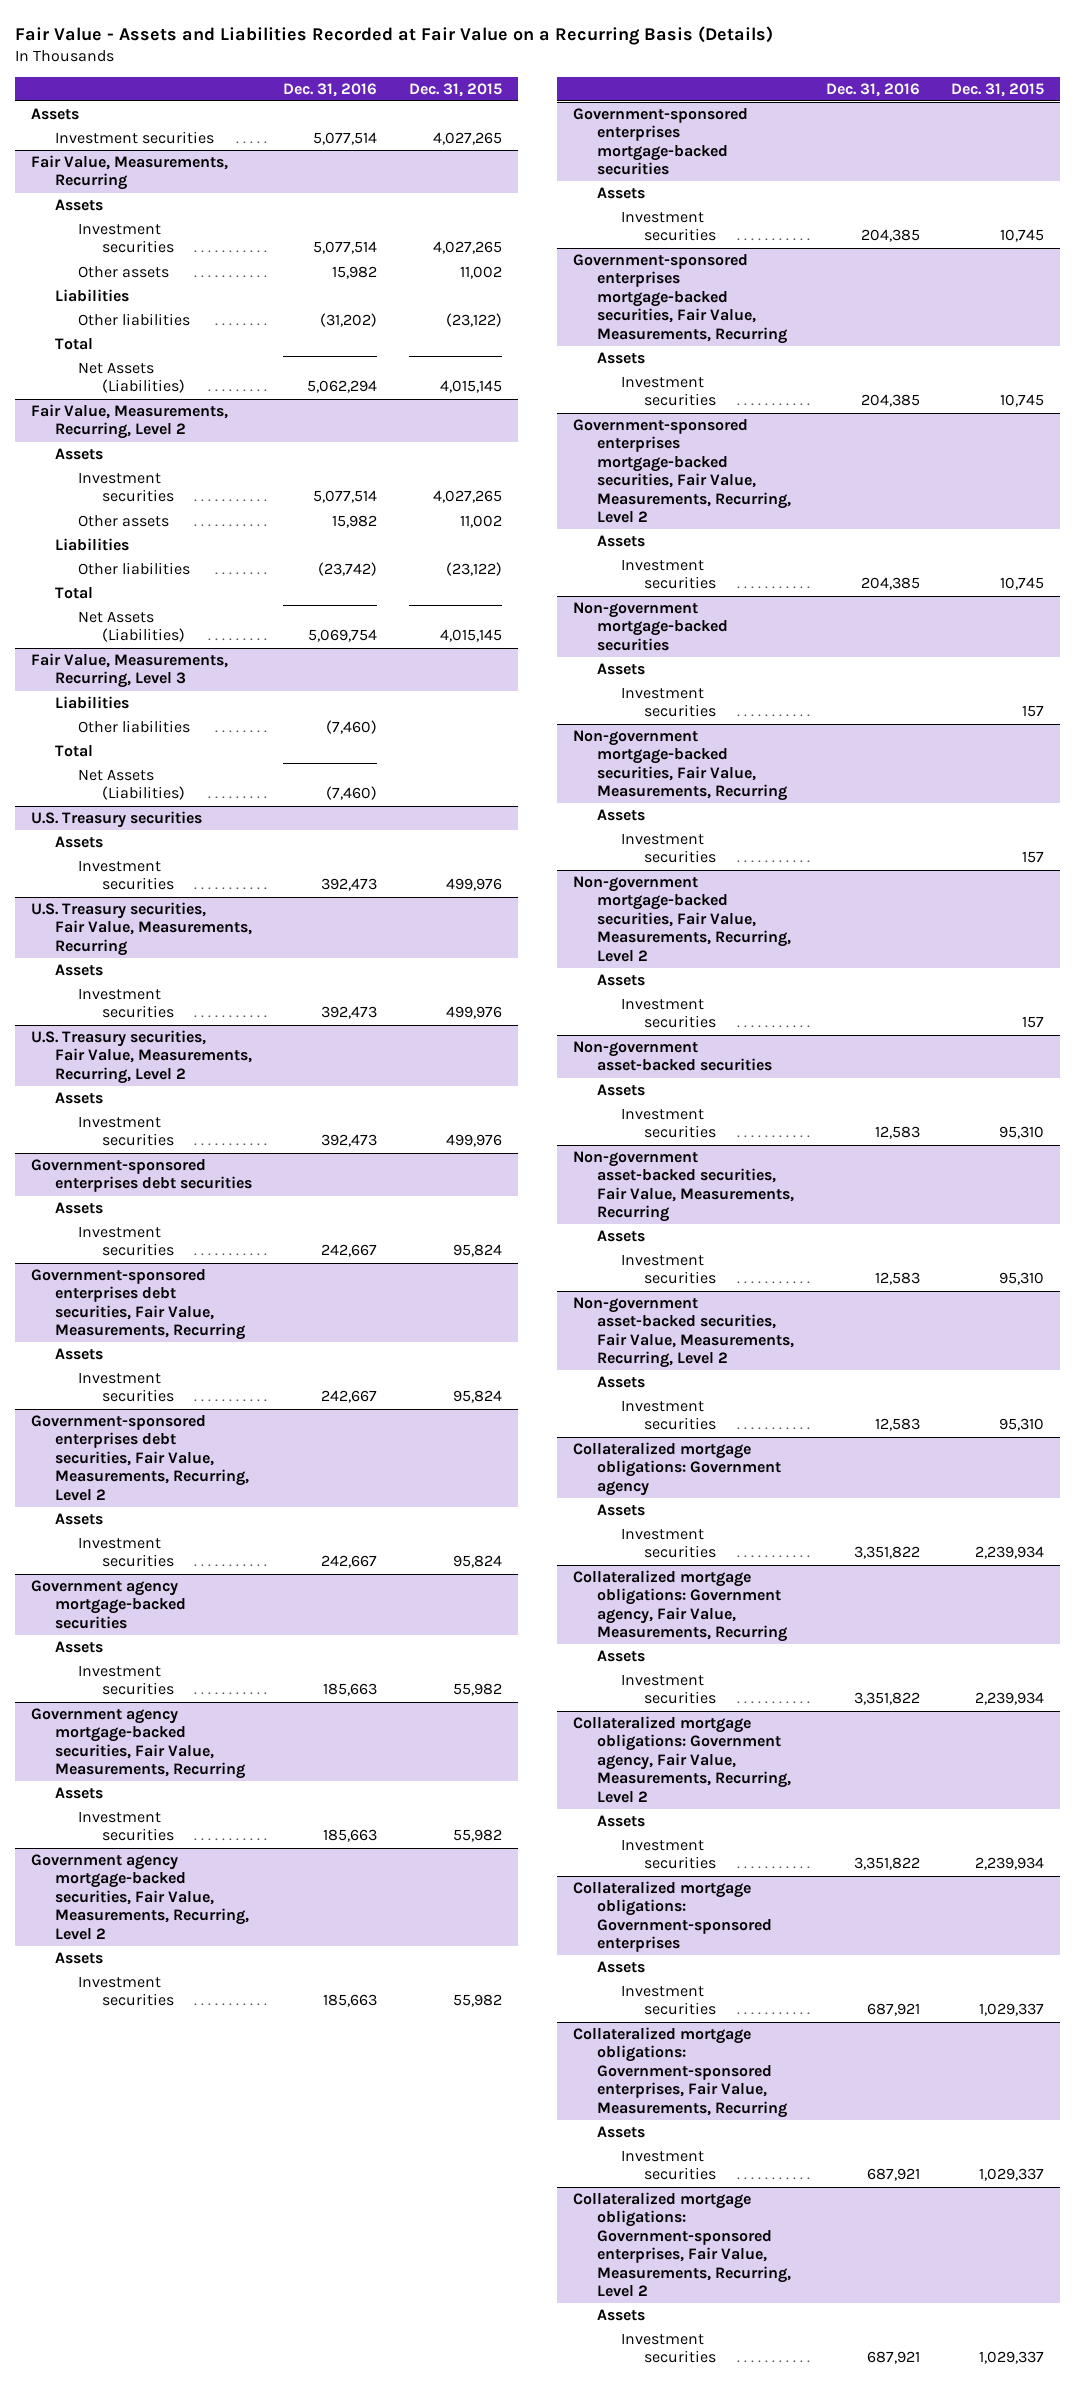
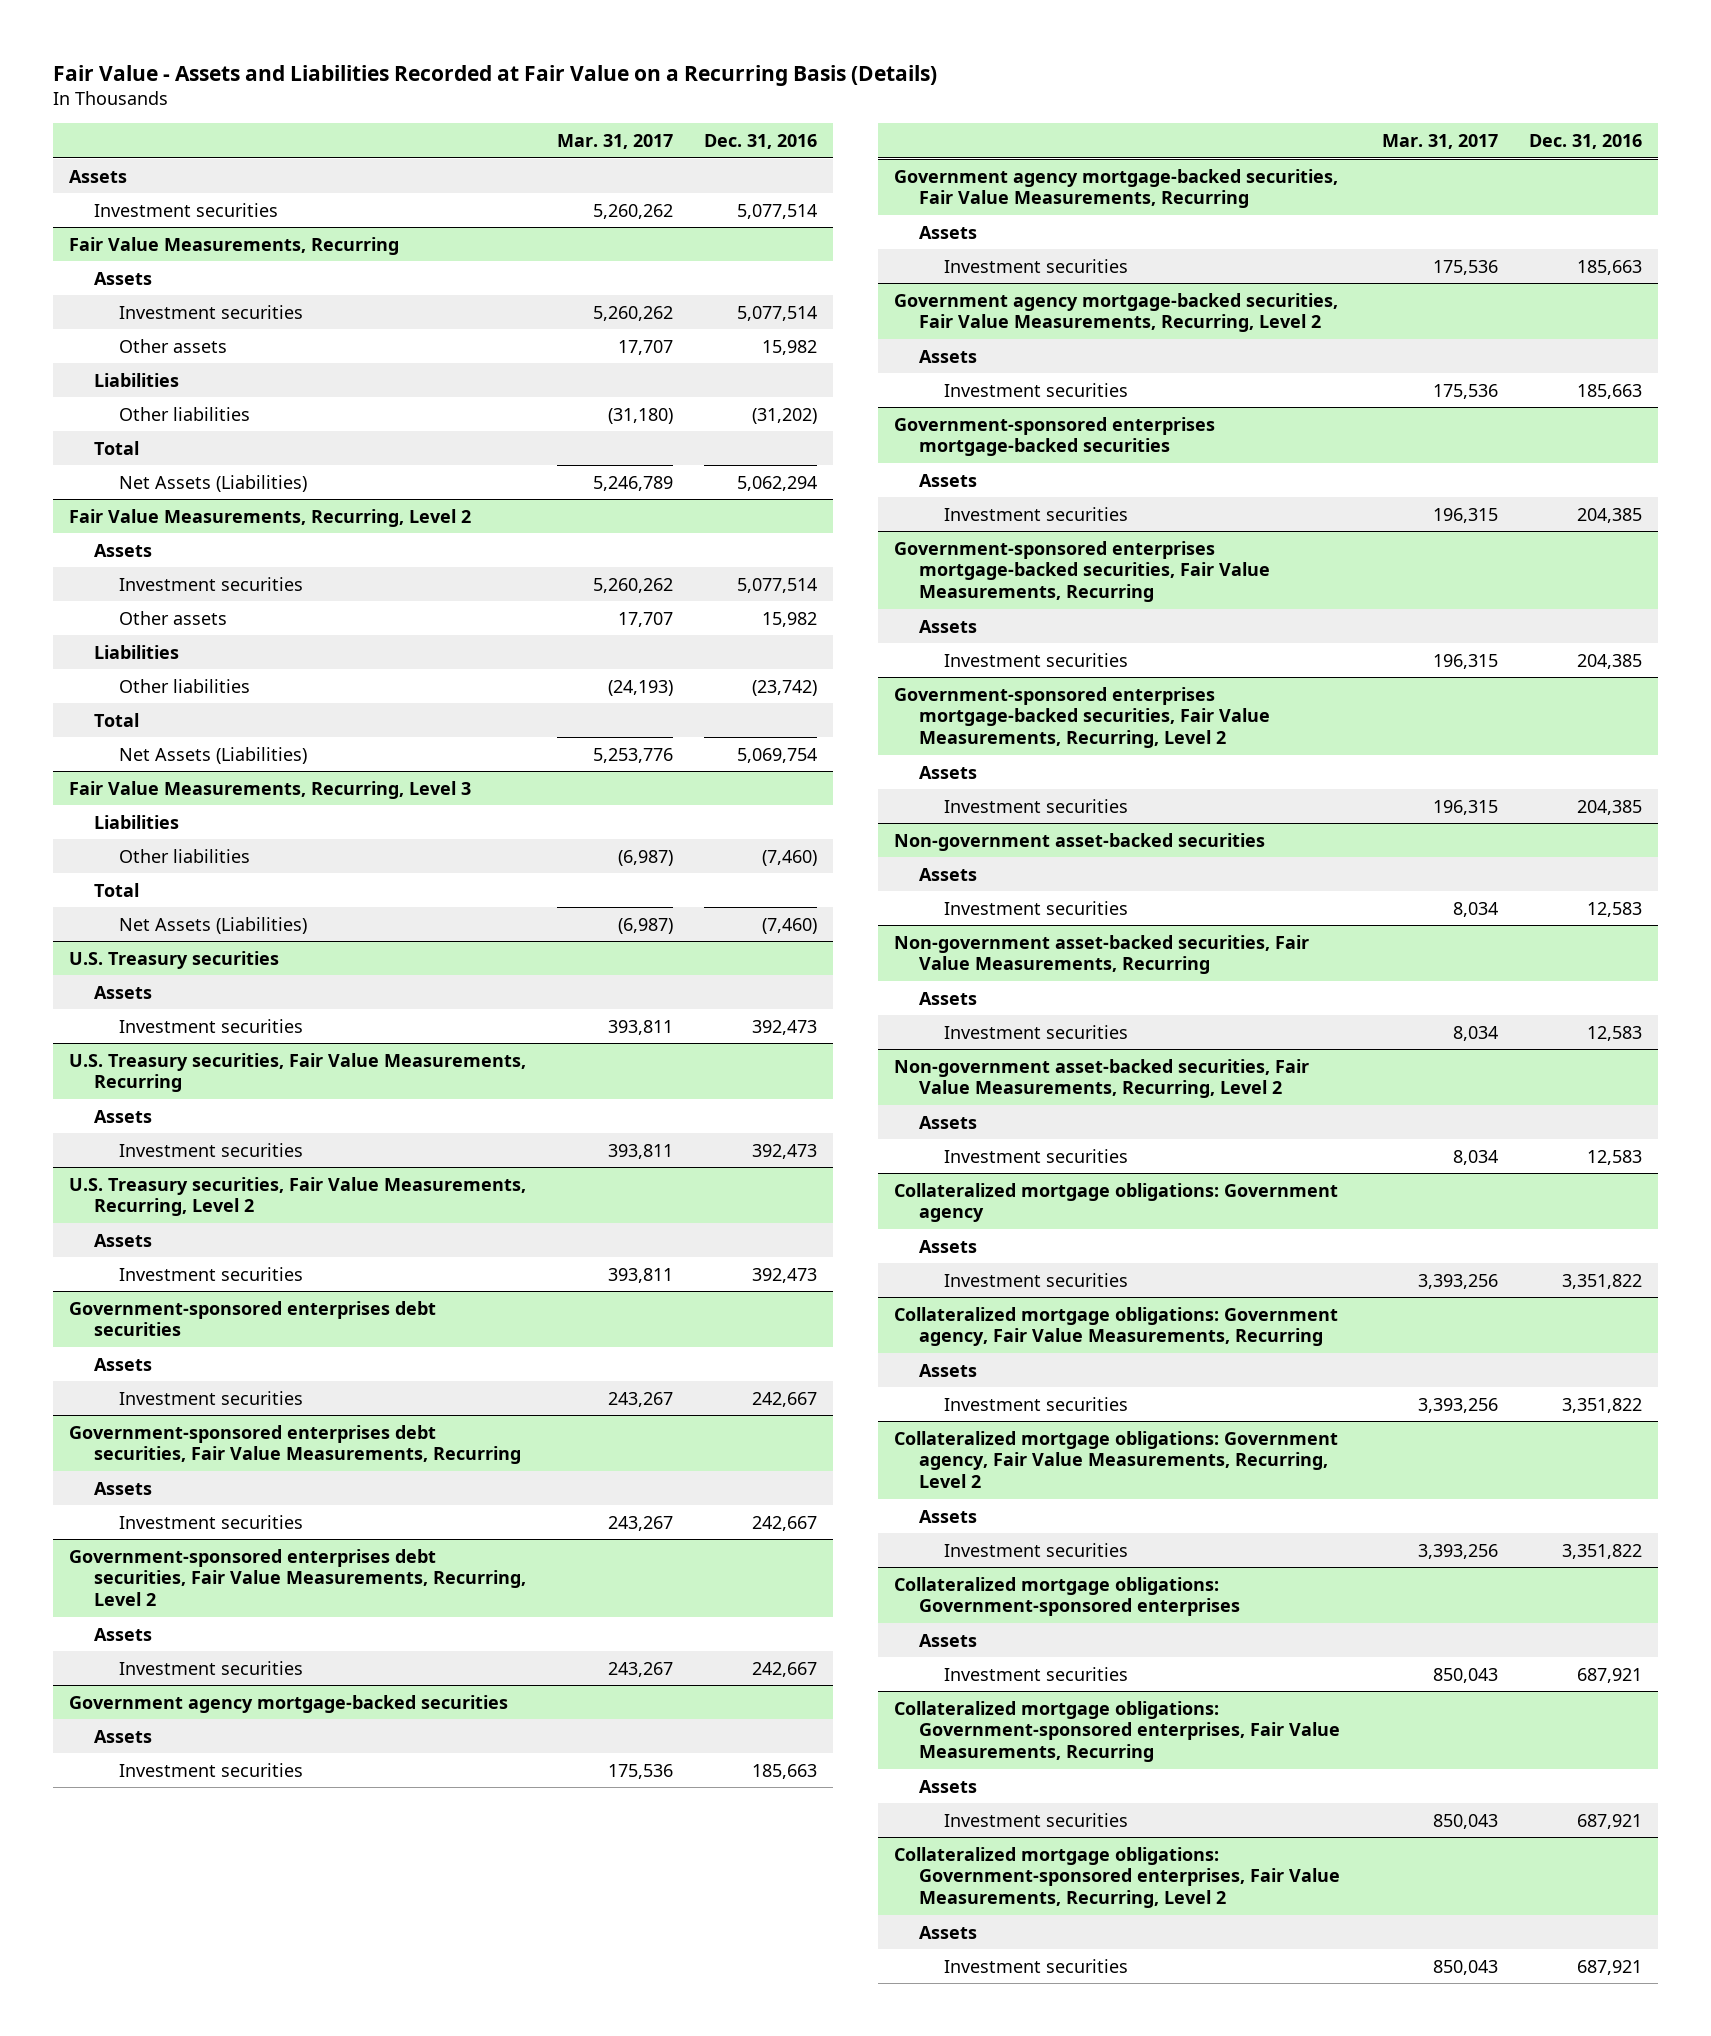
[408,82,502,97] Dec. 31, 2015 -> none
none -> [556,134,673,150] Mar. 31, 2017
[30,155,228,191] Fair Value, Measurements, Recurring -> [68,236,399,255] Fair Value Measurements, Recurring
[30,404,228,440] Fair Value, Measurements, Recurring, Level 2 -> [68,508,471,527] Fair Value Measurements, Recurring, Level 2
[30,653,228,689] Fair Value, Measurements, Recurring, Level 3 -> [68,780,471,799] Fair Value Measurements, Recurring, Level 3
[30,902,252,956] U.S. Treasury securities, Fair Value, Measurements, Recurring -> [68,1052,526,1093] U.S. Treasury securities, Fair Value Measurements, Recurring
[30,1030,252,1084] U.S. Treasury securities, Fair Value, Measurements, Recurring, Level 2 -> [68,1176,526,1217] U.S. Treasury securities, Fair Value Measurements, Recurring, Level 2
[30,1269,245,1341] Government-sponsored enterprises debt securities, Fair Value, Measurements, Recurring -> [68,1424,521,1465] Government-sponsored enterprises debt securities, Fair Value Measurements, Recurring
[30,1415,249,1501] Government-sponsored enterprises debt securities, Fair Value, Measurements, Recurring, Level 2 -> [68,1548,526,1607] Government-sponsored enterprises debt securities, Fair Value Measurements, Recurring, Level 2
[30,1708,245,1780] Government agency mortgage-backed securities, Fair Value, Measurements, Recurring -> [893,168,1338,209] Government agency mortgage-backed securities, Fair Value Measurements, Recurring
[30,1854,249,1940] Government agency mortgage-backed securities, Fair Value, Measurements, Recurring, Level 2 -> [893,292,1338,333] Government agency mortgage-backed securities, Fair Value Measurements, Recurring, Level 2
[573,254,787,344] Government-sponsored enterprises mortgage-backed securities, Fair Value, Measurements, Recurring -> [893,540,1270,603] Government-sponsored enterprises mortgage-backed securities, Fair Value Measurements, Recurring
[573,419,791,523] Government-sponsored enterprises mortgage-backed securities, Fair Value, Measurements, Recurring, Level 2 -> [893,686,1270,749] Government-sponsored enterprises mortgage-backed securities, Fair Value Measurements, Recurring, Level 2
[573,602,728,651] Non-government mortgage-backed securities -> none
[596,663,645,676] Assets -> none
[620,687,717,718] Investment securities -> none
[573,730,787,802] Non-government mortgage-backed securities, Fair Value, Measurements, Recurring -> none
[596,809,645,822] Assets -> none
[620,833,717,864] Investment securities -> none
[573,876,791,962] Non-government mortgage-backed securities, Fair Value, Measurements, Recurring, Level 2 -> none
[596,974,645,987] Assets -> none
[620,998,717,1029] Investment securities -> none
[573,1151,794,1223] Non-government asset-backed securities, Fair Value, Measurements, Recurring -> [893,934,1309,975] Non-government asset-backed securities, Fair Value Measurements, Recurring
[573,1297,794,1369] Non-government asset-backed securities, Fair Value, Measurements, Recurring, Level 2 -> [893,1058,1309,1099] Non-government asset-backed securities, Fair Value Measurements, Recurring, Level 2
[573,1570,787,1643] Collateralized mortgage obligations: Government agency, Fair Value, Measurements, Recurring -> [893,1306,1338,1347] Collateralized mortgage obligations: Government agency, Fair Value Measurements, Recurring
[573,1716,791,1803] Collateralized mortgage obligations: Government agency, Fair Value, Measurements, Recurring, Level 2 -> [893,1430,1338,1489] Collateralized mortgage obligations: Government agency, Fair Value Measurements, Recurring, Level 2
[573,2027,787,2118] Collateralized mortgage obligations: Government-sponsored enterprises, Fair Value, Measurements, Recurring -> [893,1700,1340,1763] Collateralized mortgage obligations: Government-sponsored enterprises, Fair Value Measurements, Recurring
[573,2192,791,2297] Collateralized mortgage obligations: Government-sponsored enterprises, Fair Value, Measurements, Recurring, Level 2 -> [893,1846,1340,1909] Collateralized mortgage obligations: Government-sponsored enterprises, Fair Value Measurements, Recurring, Level 2

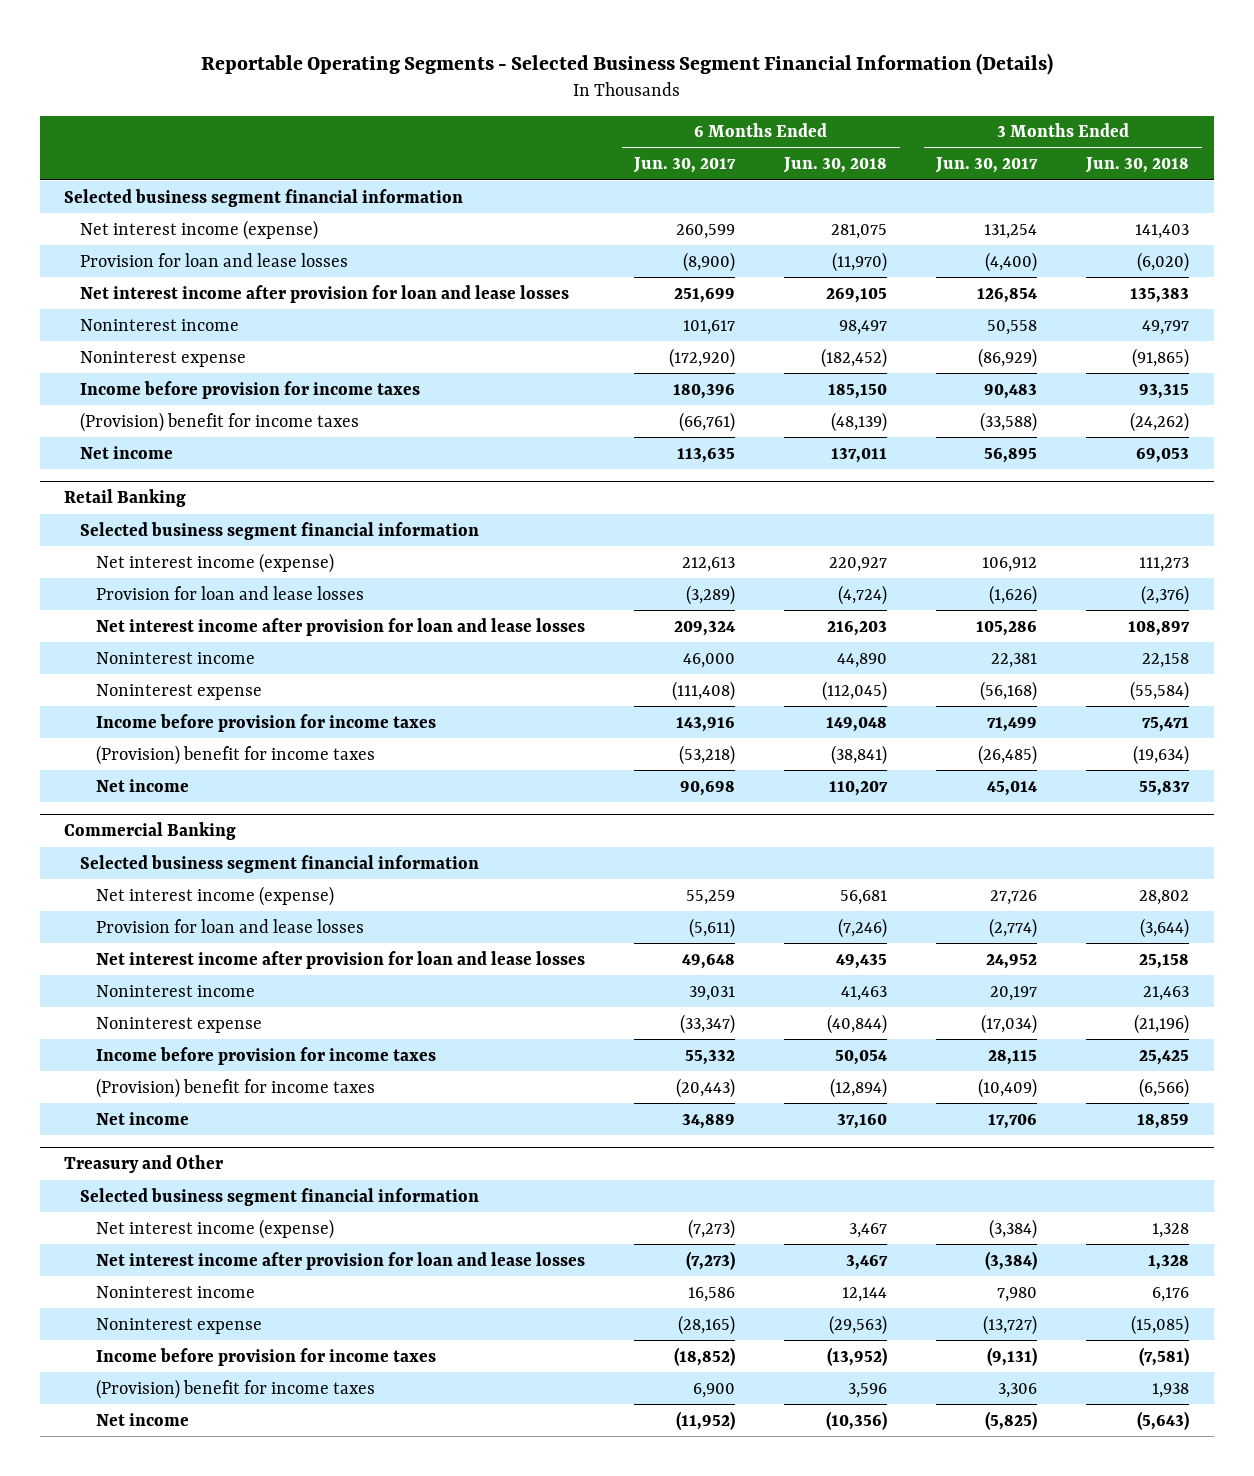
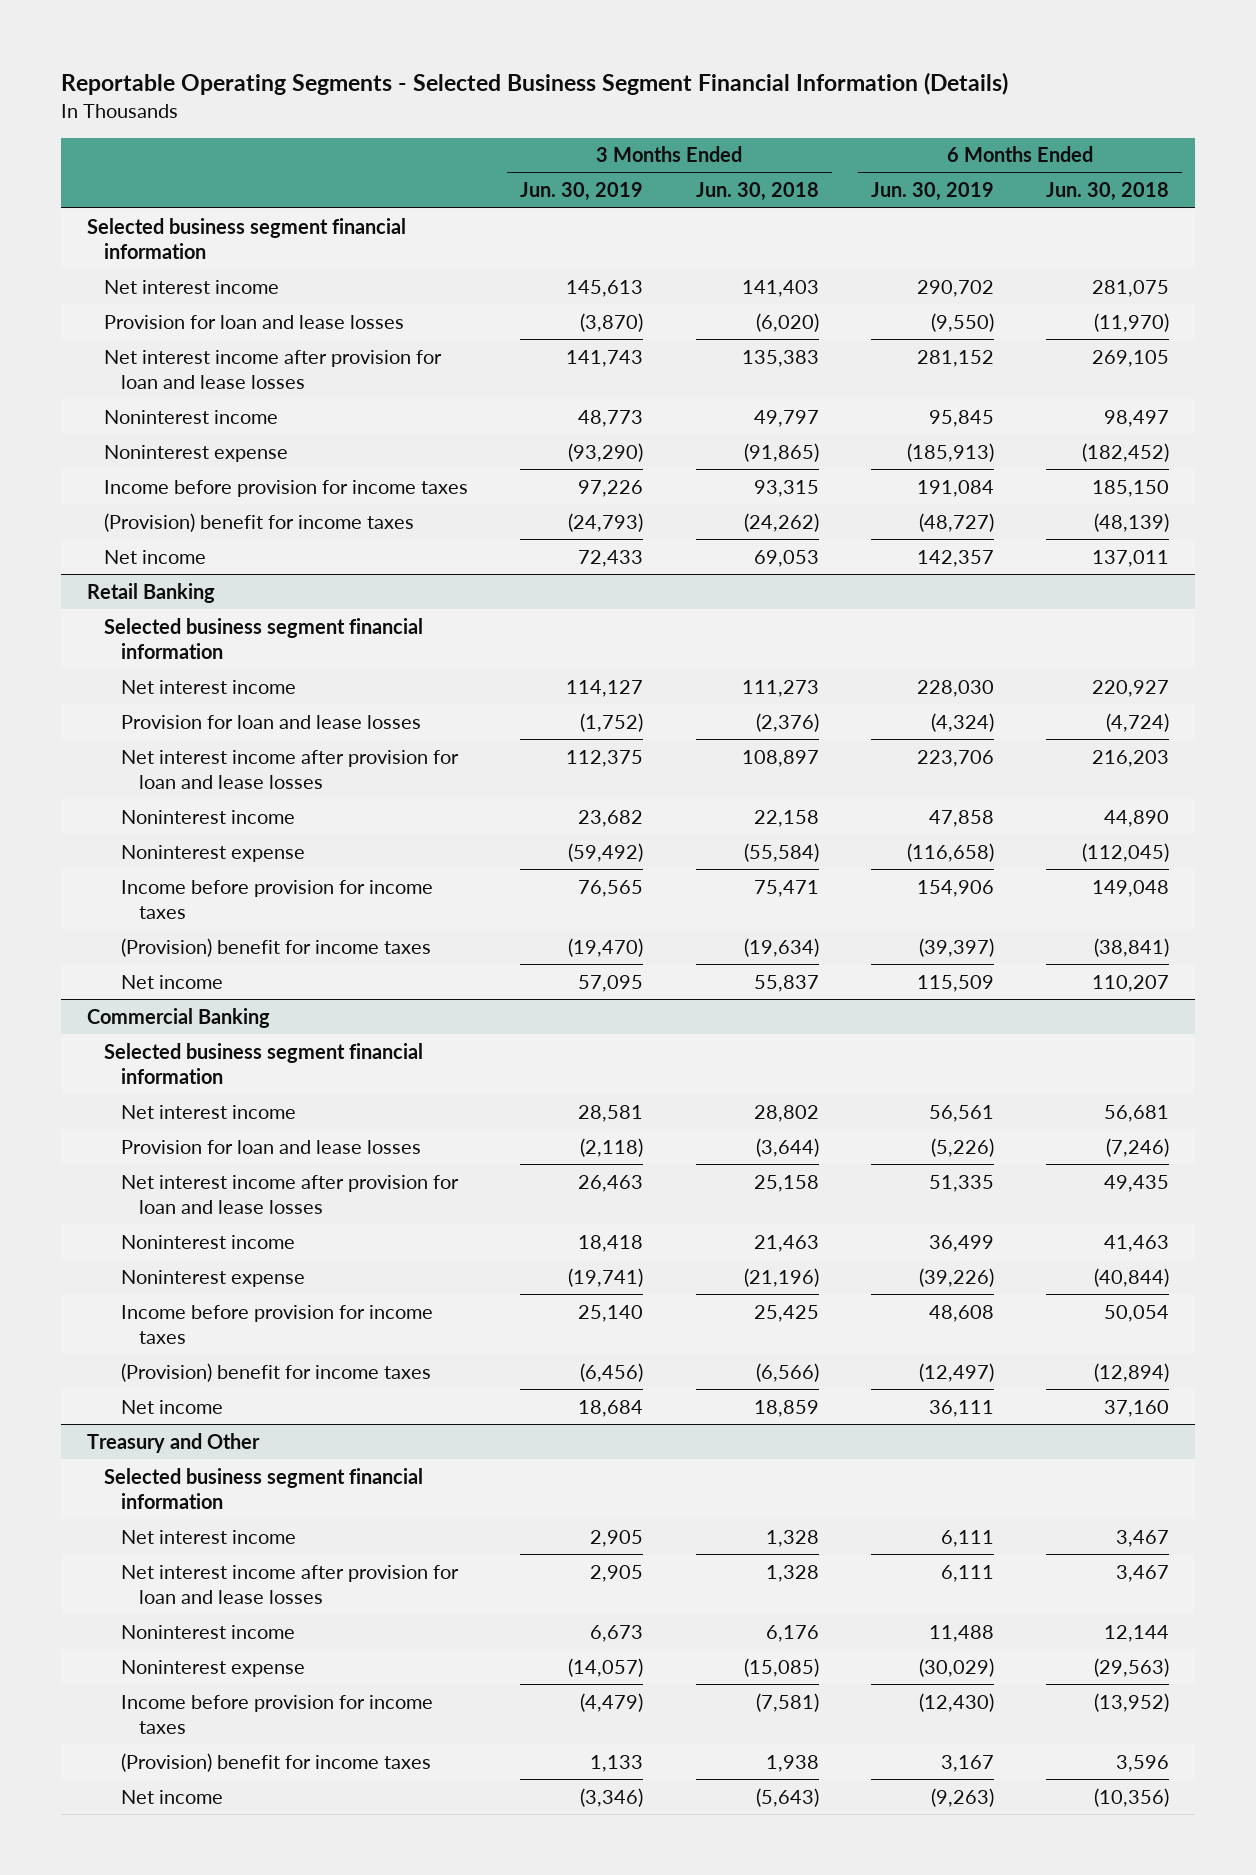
[633,157,737,174] Jun. 30, 2017 -> none
[935,157,1039,174] Jun. 30, 2017 -> none
none -> [520,182,644,202] Jun. 30, 2019
none -> [870,182,994,202] Jun. 30, 2019
[80,219,319,240] Net interest income (expense) -> [104,279,280,294] Net interest income
[96,552,335,573] Net interest income (expense) -> [121,679,297,694] Net interest income
[96,885,335,906] Net interest income (expense) -> [121,1104,297,1119] Net interest income
[96,1218,335,1239] Net interest income (expense) -> [121,1529,297,1544] Net interest income

